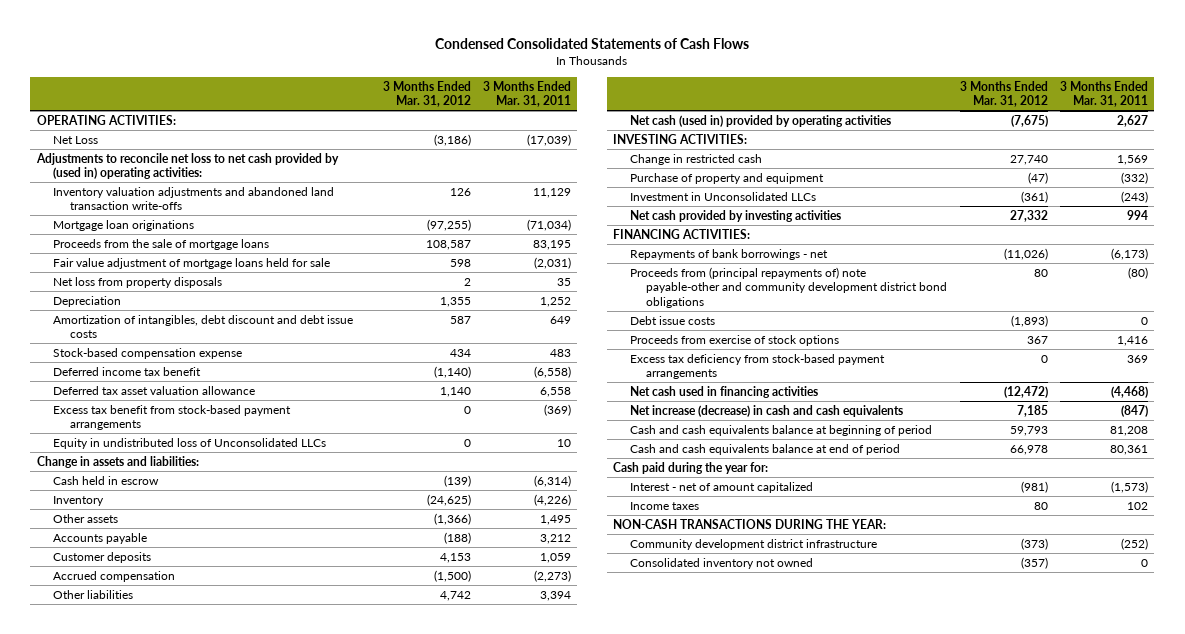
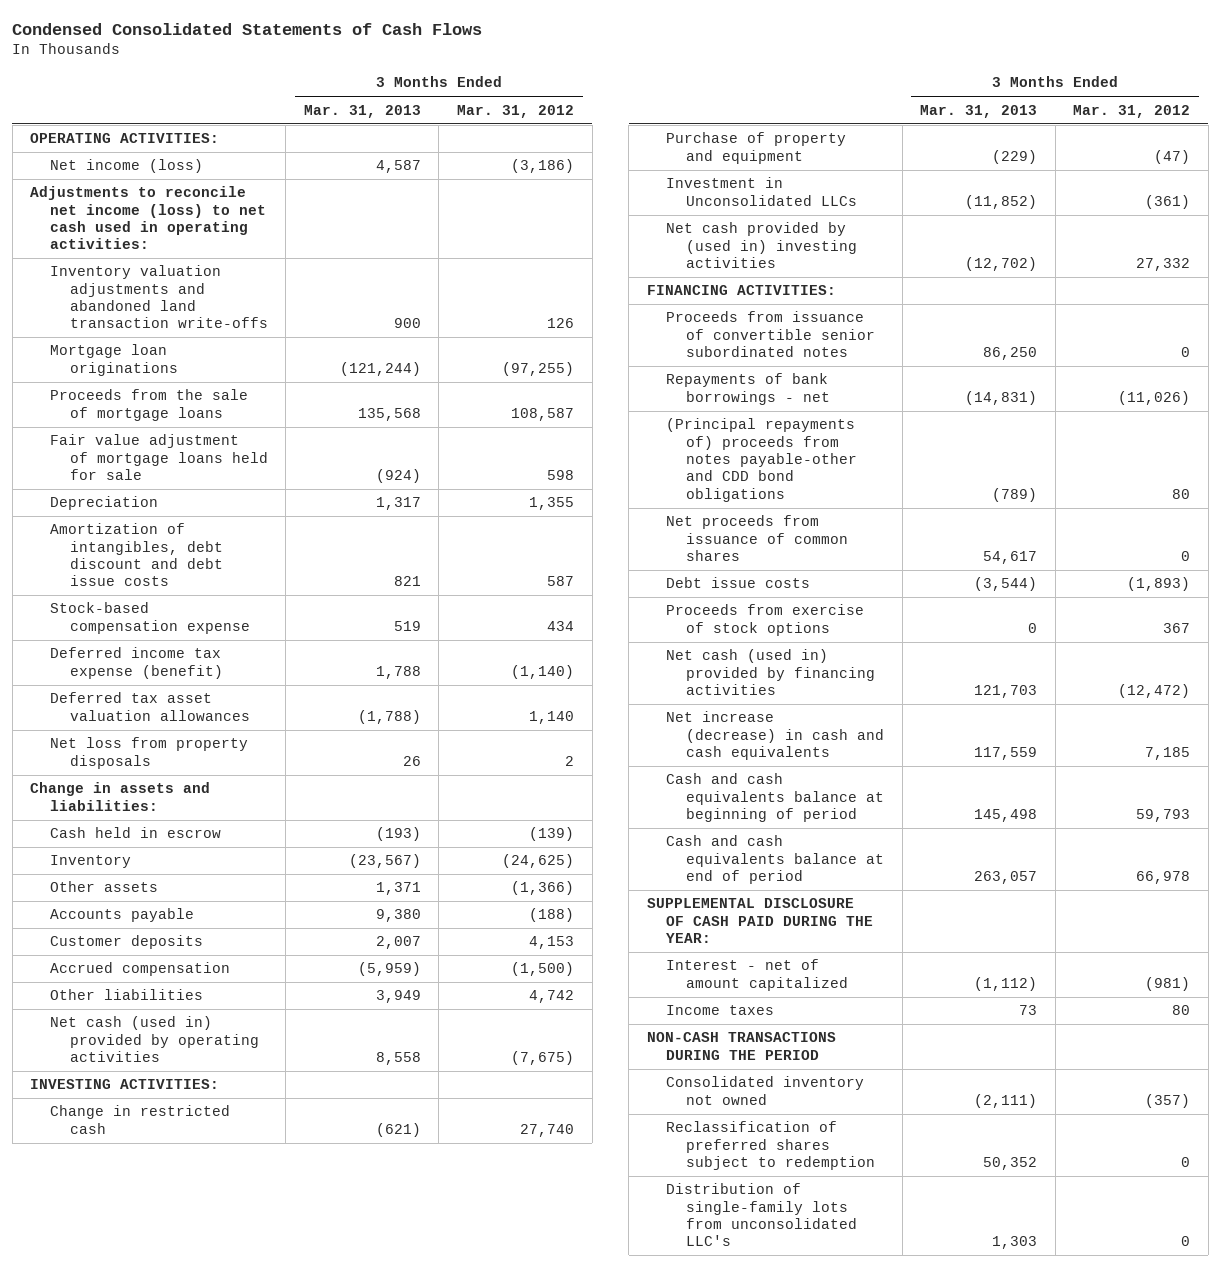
[483,80,572,108] 3 Months Ended Mar. 31, 2011 -> none
none -> [303,104,421,118] Mar. 31, 2013
[53,135,99,144] Net Loss -> [49,159,203,174] Net income (loss)
[35,152,339,180] Adjustments to reconcile net loss to net cash provided by (used in) operating activities: -> [30,186,266,250] Adjustments to reconcile net income (loss) to net cash used in operating activities:
[53,404,292,431] Excess tax benefit from stock-based payment arrangements -> none
[53,437,327,449] Equity in undistributed loss of Unconsolidated LLCs -> none
[53,366,202,376] Deferred income tax benefit -> [49,647,223,679] Deferred income tax expense (benefit)
[53,385,256,395] Deferred tax asset valuation allowance -> [49,692,250,721] Deferred tax asset valuation allowances
[53,276,223,288] Net loss from property disposals -> [49,737,248,769] Net loss from property disposals
[629,209,841,222] Net cash provided by investing activities -> [666,222,858,269] Net cash provided by (used in) investing activities
none -> [666,311,876,358] Proceeds from issuance of convertible senior subordinated notes
[629,266,948,308] Proceeds from (principal repayments of) note payable-other and community development district bond obligations -> [666,418,858,502] (Principal repayments of) proceeds from notes payable-other and CDD bond obligations
none -> [666,515,849,562] Net proceeds from issuance of common shares
[629,353,885,380] Excess tax deficiency from stock-based payment arrangements -> none
[629,385,818,398] Net cash used in financing activities -> [666,649,876,696] Net cash (used in) provided by financing activities
[613,461,769,474] Cash paid during the year for: -> [646,898,874,944] SUPPLEMENTAL DISCLOSURE OF CASH PAID DURING THE YEAR:
[629,538,877,550] Community development district infrastructure -> none
[613,518,887,529] NON-CASH TRANSACTIONS DURING THE YEAR: -> [646,1032,836,1060] NON-CASH TRANSACTIONS DURING THE PERIOD
none -> [666,1121,876,1171] Reclassification of preferred shares subject to redemption
none -> [666,1183,858,1247] Distribution of single-family lots from unconsolidated LLC's

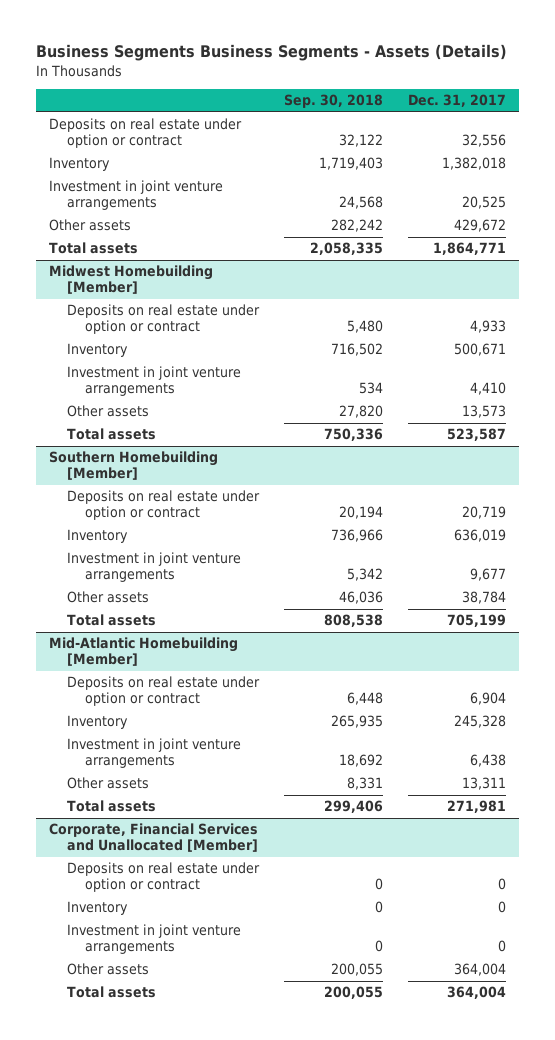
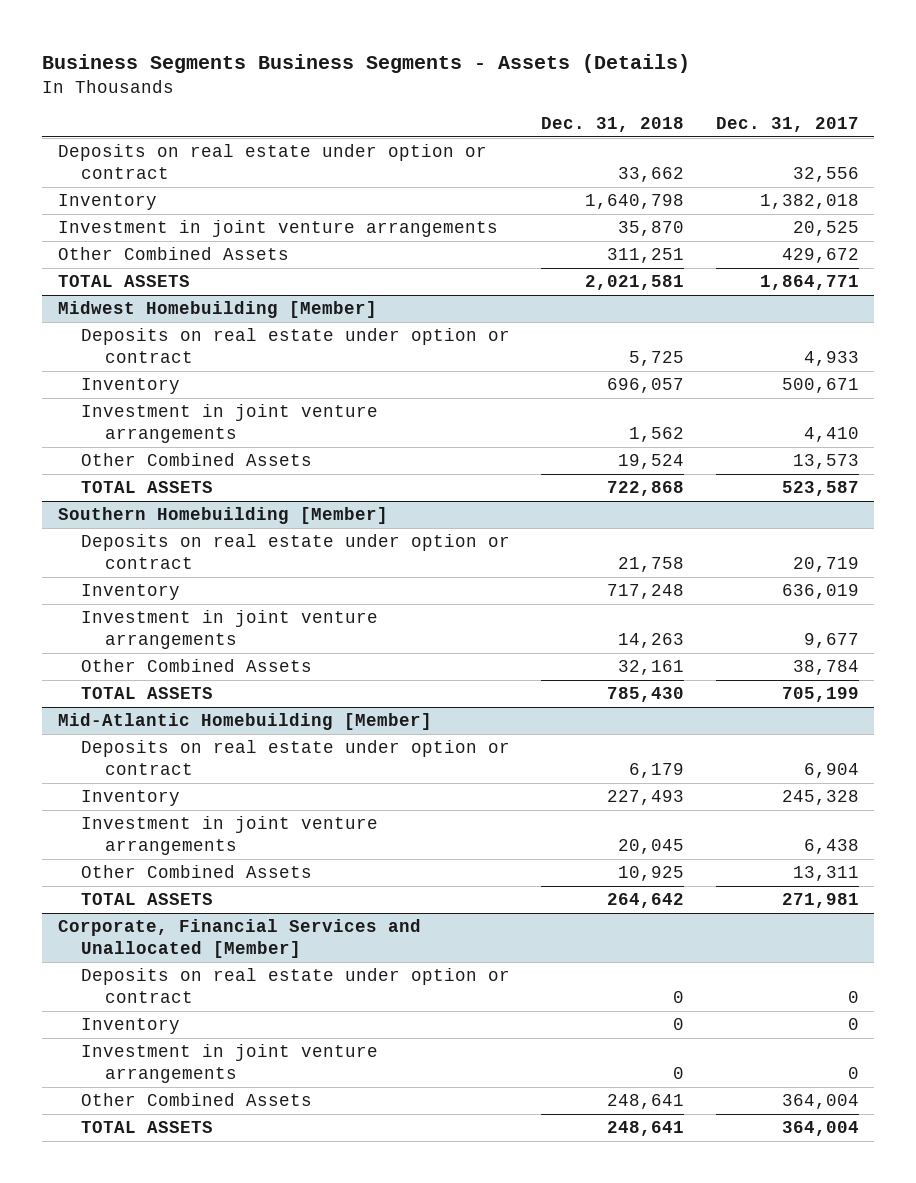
[284,94,384,109] Sep. 30, 2018 -> none
none -> [541,116,685,132] Dec. 31, 2018
[48,219,131,232] Other assets -> [57,247,289,261] Other Combined Assets
[48,242,138,255] Total assets -> [57,275,190,288] TOTAL ASSETS
[66,405,149,418] Other assets -> [81,453,313,467] Other Combined Assets
[66,428,156,441] Total assets -> [81,481,214,494] TOTAL ASSETS
[66,591,149,604] Other assets -> [81,659,313,673] Other Combined Assets
[66,614,156,627] Total assets -> [81,687,214,700] TOTAL ASSETS
[66,777,149,790] Other assets -> [81,865,313,879] Other Combined Assets
[66,800,156,813] Total assets -> [81,893,214,906] TOTAL ASSETS
[66,963,149,976] Other assets -> [81,1093,313,1107] Other Combined Assets
[66,986,156,999] Total assets -> [81,1121,214,1134] TOTAL ASSETS

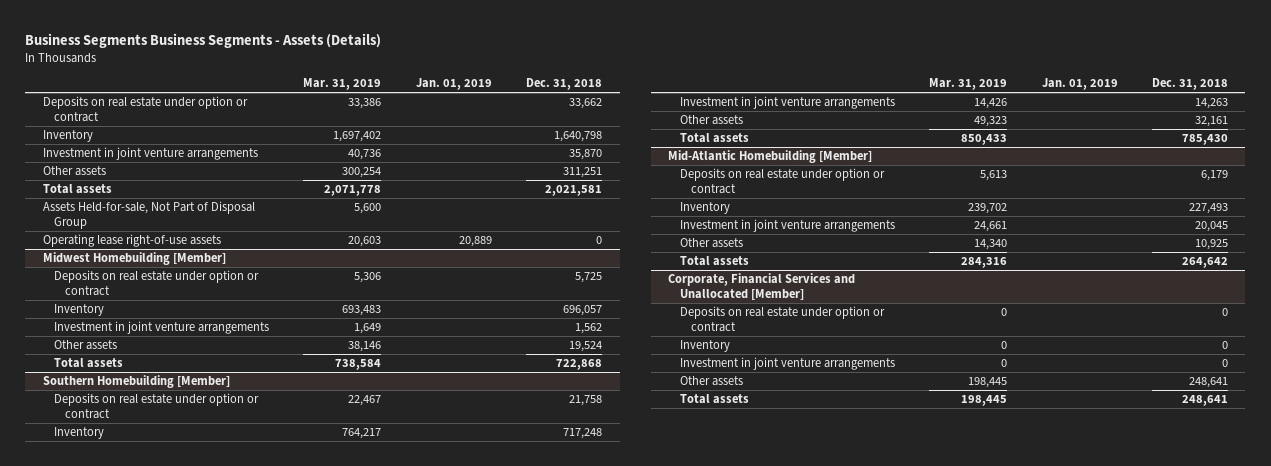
[715,116,859,132] Dec. 31, 2017 -> none
none -> [303,78,382,91] Mar. 31, 2019
none -> [415,78,492,91] Jan. 01, 2019
[57,247,289,261] Other Combined Assets -> [42,166,106,177] Other assets
[57,275,190,288] TOTAL ASSETS -> [42,184,112,195] Total assets
none -> [42,201,255,229] Assets Held-for-sale, Not Part of Disposal Group
none -> [42,234,221,248] Operating lease right-of-use assets
[81,453,313,467] Other Combined Assets -> [53,340,117,351] Other assets
[81,481,214,494] TOTAL ASSETS -> [53,358,123,369] Total assets
[81,659,313,673] Other Combined Assets -> [679,115,743,126] Other assets
[81,687,214,700] TOTAL ASSETS -> [679,133,749,144] Total assets
[81,865,313,879] Other Combined Assets -> [679,238,743,249] Other assets
[81,893,214,906] TOTAL ASSETS -> [679,256,749,267] Total assets
[81,1093,313,1107] Other Combined Assets -> [679,376,743,387] Other assets
[81,1121,214,1134] TOTAL ASSETS -> [679,394,749,405] Total assets

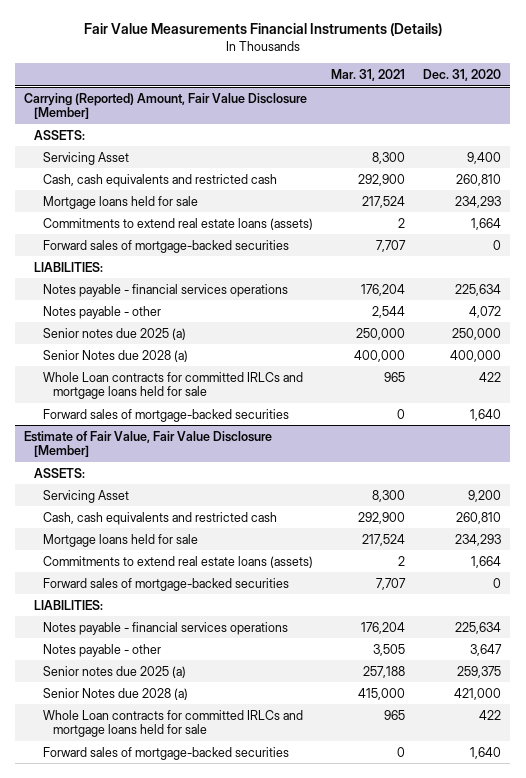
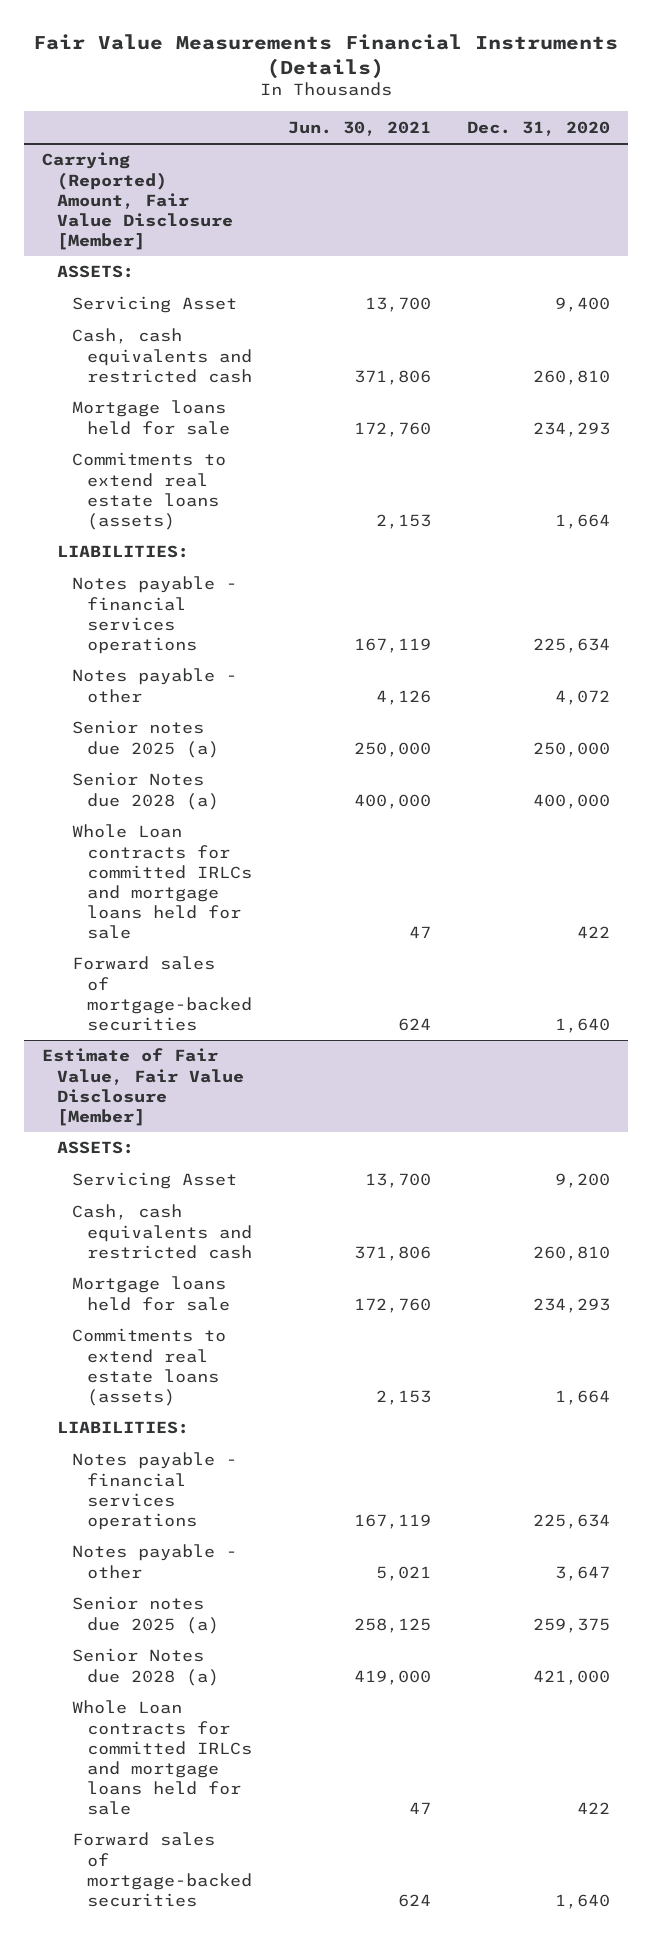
[331,68,406,81] Mar. 31, 2021 -> none
none -> [287,120,431,136] Jun. 30, 2021
[43,239,290,253] Forward sales of mortgage-backed securities -> none
[43,577,290,591] Forward sales of mortgage-backed securities -> none

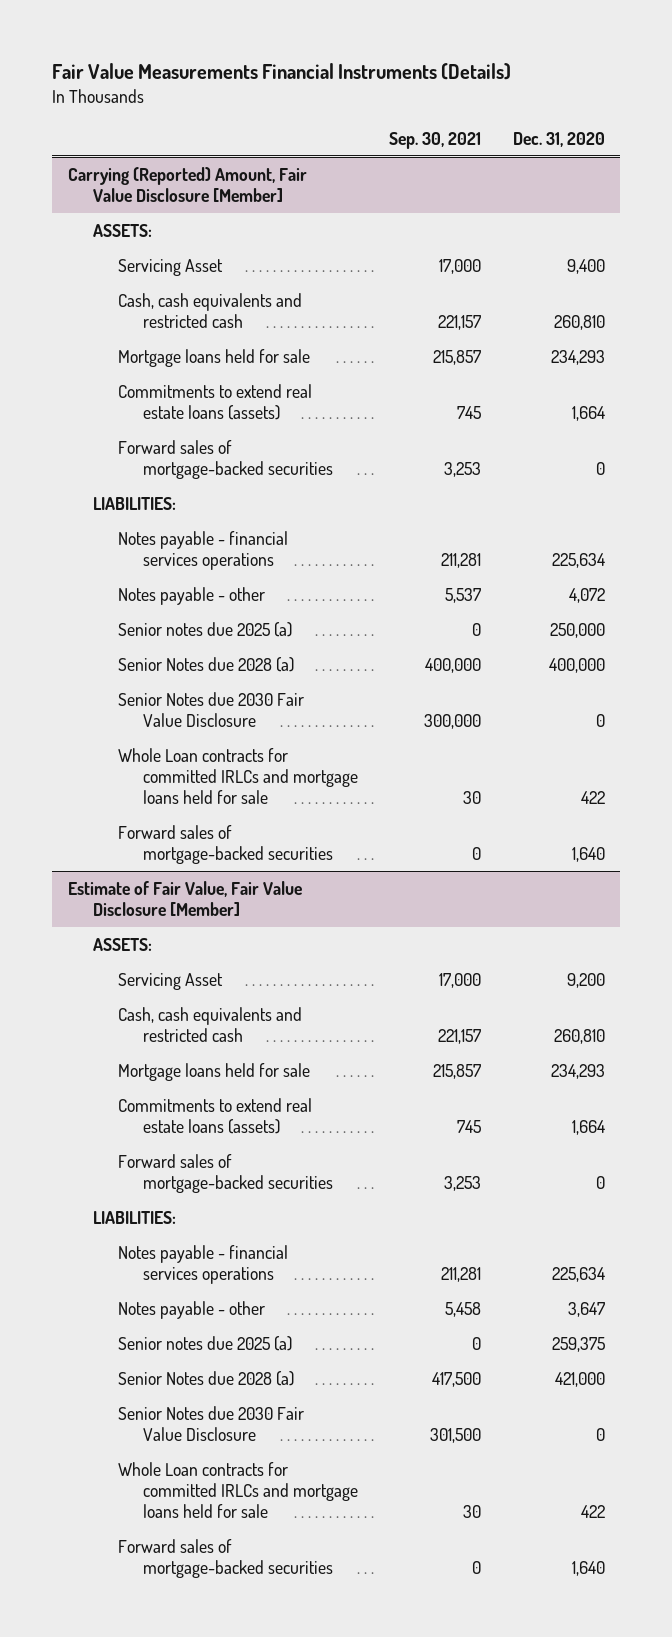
[287,120,431,136] Jun. 30, 2021 -> none
none -> [389,131,482,149] Sep. 30, 2021
none -> [118,439,334,480] Forward sales of mortgage-backed securities
none -> [118,691,305,728] Senior Notes due 2030 Fair Value Disclosure
none -> [118,1153,334,1194] Forward sales of mortgage-backed securities
none -> [118,1405,305,1442] Senior Notes due 2030 Fair Value Disclosure

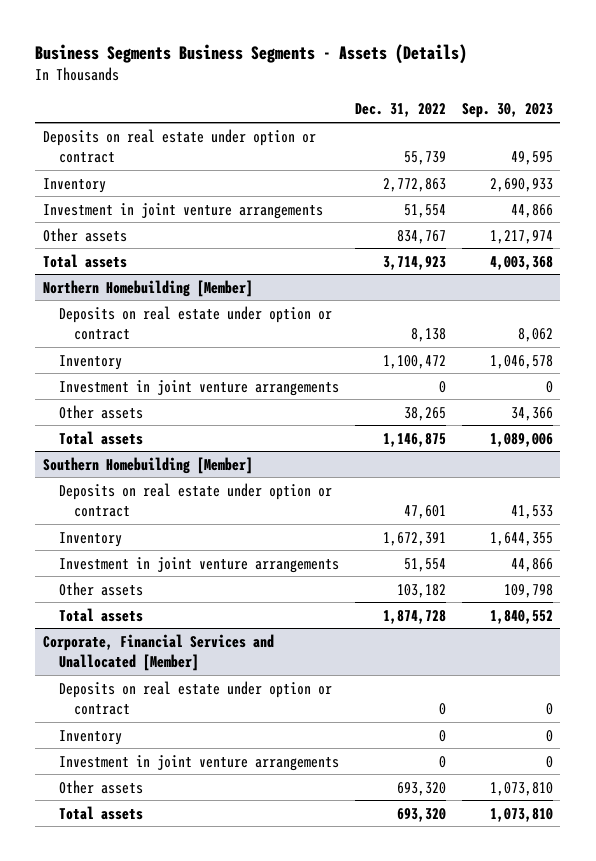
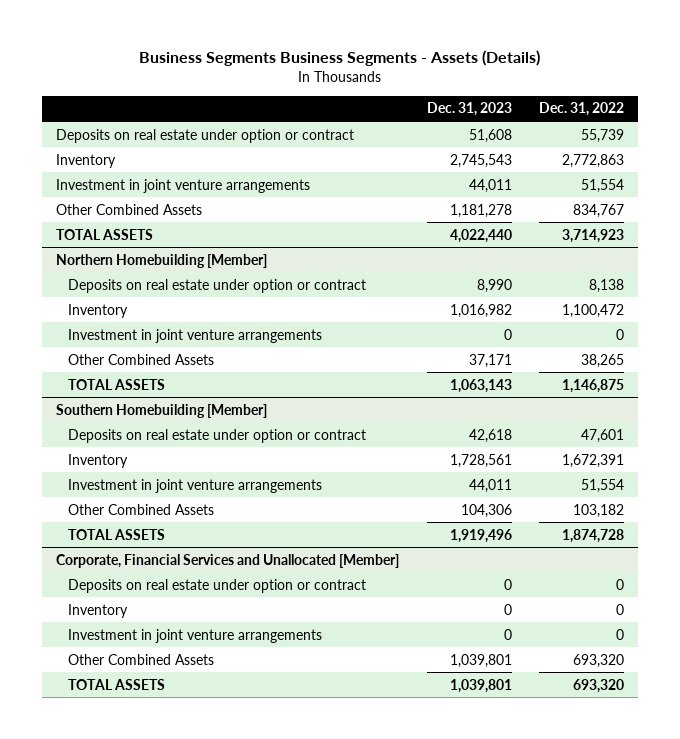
[461,103,553,119] Sep. 30, 2023 -> none
none -> [426,102,512,117] Dec. 31, 2023
[43,227,128,242] Other assets -> [55,203,202,215] Other Combined Assets
[43,253,128,268] Total assets -> [55,228,153,240] TOTAL ASSETS
[58,404,143,419] Other assets -> [67,353,214,365] Other Combined Assets
[58,430,143,445] Total assets -> [67,378,165,390] TOTAL ASSETS
[58,581,143,596] Other assets -> [67,503,214,515] Other Combined Assets
[58,607,143,622] Total assets -> [67,528,165,540] TOTAL ASSETS
[58,779,143,794] Other assets -> [67,653,214,665] Other Combined Assets
[58,805,143,820] Total assets -> [67,678,165,690] TOTAL ASSETS

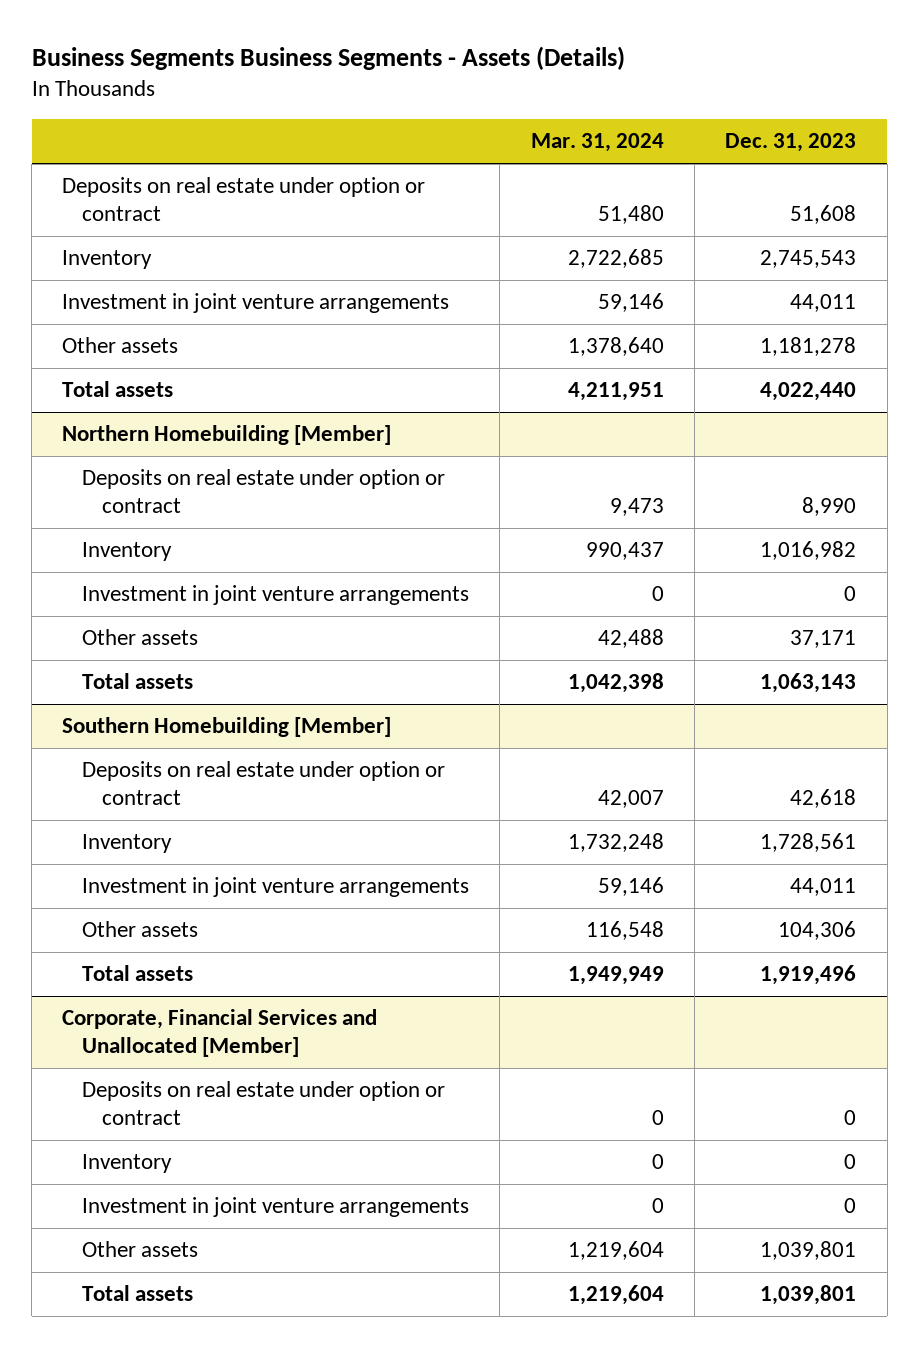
[539,102,625,117] Dec. 31, 2022 -> none
none -> [530,133,664,153] Mar. 31, 2024
[55,203,202,215] Other Combined Assets -> [62,337,179,354] Other assets
[55,228,153,240] TOTAL ASSETS -> [62,381,174,398] Total assets
[67,353,214,365] Other Combined Assets -> [82,629,199,646] Other assets
[67,378,165,390] TOTAL ASSETS -> [82,673,194,690] Total assets
[67,503,214,515] Other Combined Assets -> [82,921,199,938] Other assets
[67,528,165,540] TOTAL ASSETS -> [82,965,194,982] Total assets
[67,653,214,665] Other Combined Assets -> [82,1241,199,1258] Other assets
[67,678,165,690] TOTAL ASSETS -> [82,1285,194,1302] Total assets

